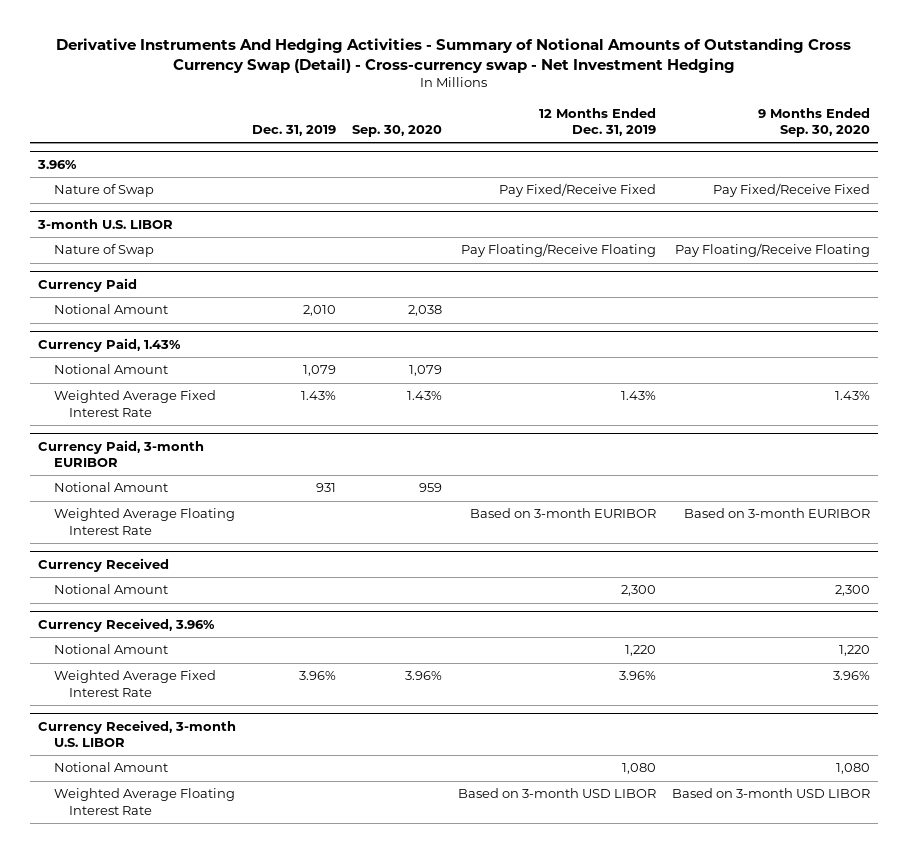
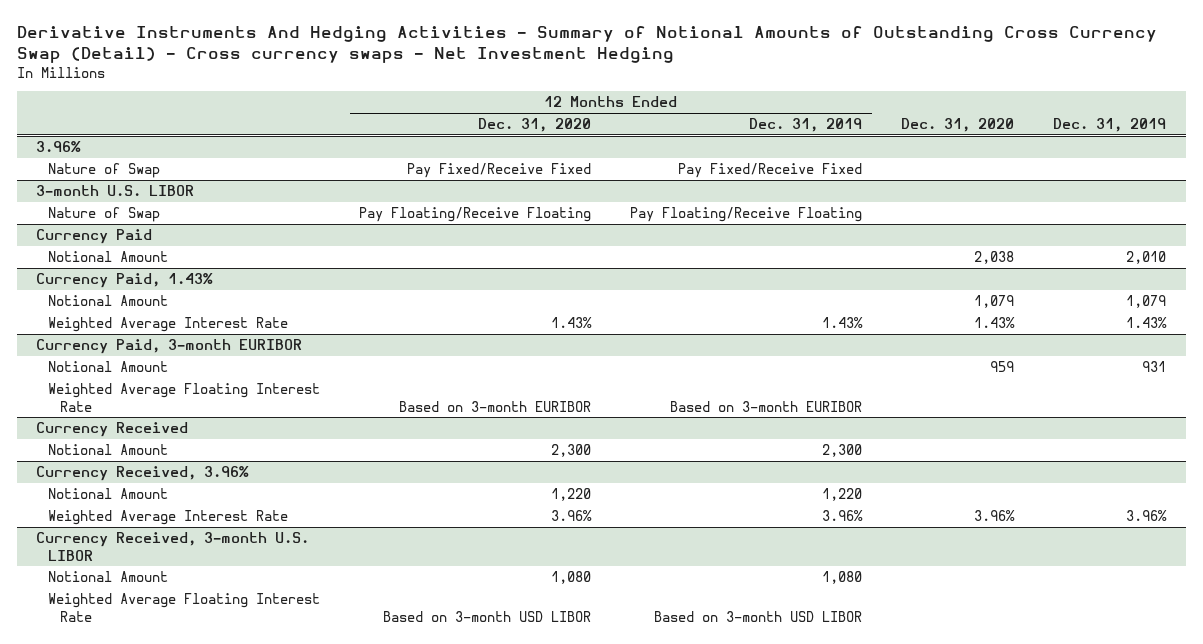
[55,37,851,73] Derivative Instruments And Hedging Activities - Summary of Notional Amounts of Outstanding Cross Currency Swap (Detail) - Cross-currency swap - Net Investment Hedging -> [16,26,1157,64] Derivative Instruments And Hedging Activities - Summary of Notional Amounts of Outstanding Cross Currency Swap (Detail) - Cross currency swaps - Net Investment Hedging
[351,124,442,137] Sep. 30, 2020 -> none
[758,107,871,137] 9 Months Ended Sep. 30, 2020 -> none
none -> [478,118,592,133] Dec. 31, 2020
none -> [901,118,1015,133] Dec. 31, 2020
[53,390,216,417] Weighted Average Fixed Interest Rate -> [48,317,289,333] Weighted Average Interest Rate
[53,670,216,697] Weighted Average Fixed Interest Rate -> [48,510,289,526] Weighted Average Interest Rate

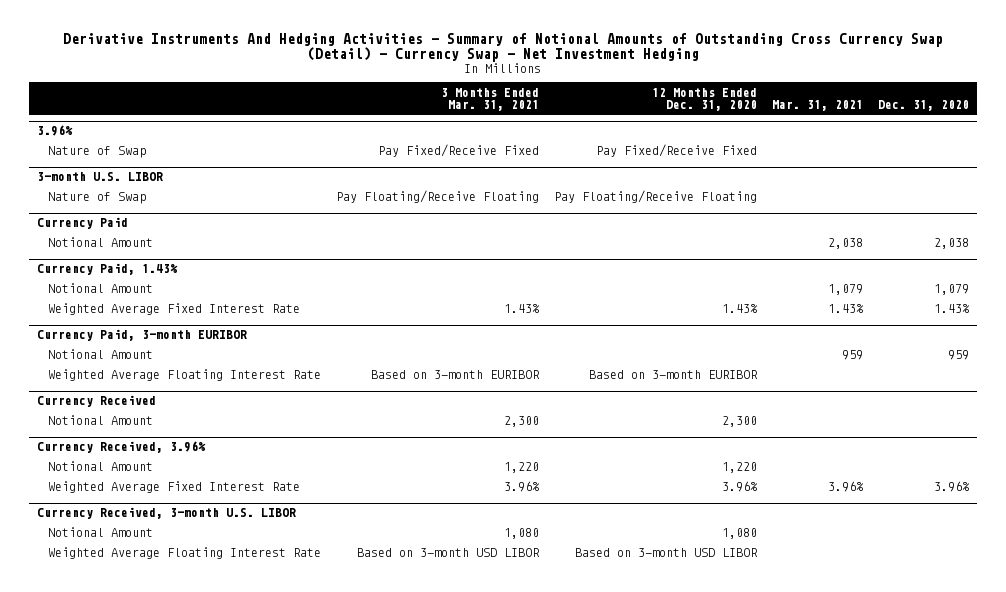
[16,26,1157,64] Derivative Instruments And Hedging Activities - Summary of Notional Amounts of Outstanding Cross Currency Swap (Detail) - Cross currency swaps - Net Investment Hedging -> [63,33,944,63] Derivative Instruments And Hedging Activities - Summary of Notional Amounts of Outstanding Cross Currency Swap (Detail) - Currency Swap - Net Investment Hedging
[749,118,863,133] Dec. 31, 2019 -> none
[1053,118,1167,133] Dec. 31, 2019 -> none
none -> [440,87,539,111] 3 Months Ended Mar. 31, 2021
none -> [772,99,864,111] Mar. 31, 2021
[48,317,289,333] Weighted Average Interest Rate -> [47,303,300,316] Weighted Average Fixed Interest Rate
[48,510,289,526] Weighted Average Interest Rate -> [47,481,300,494] Weighted Average Fixed Interest Rate

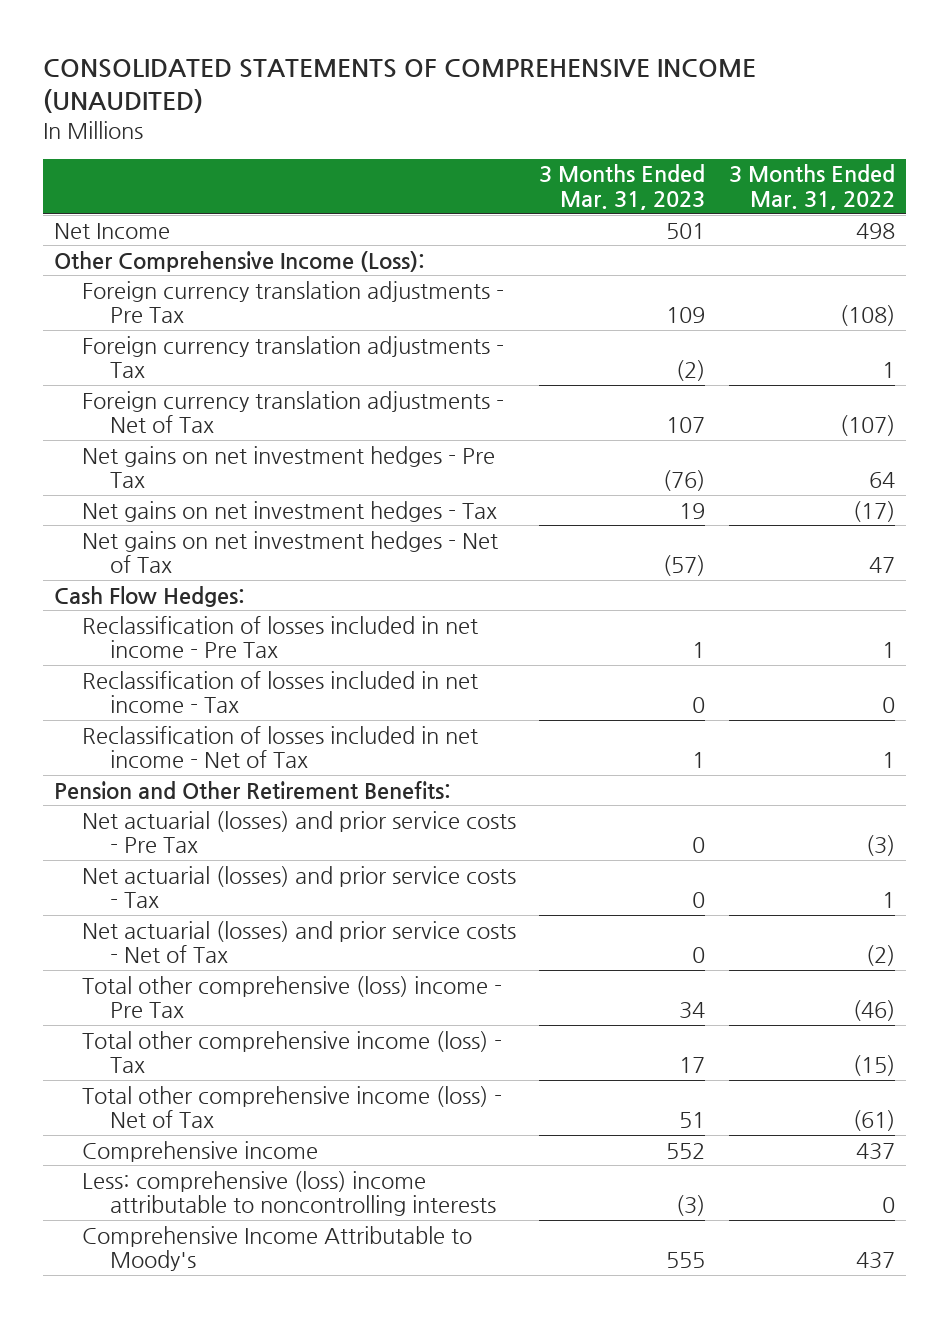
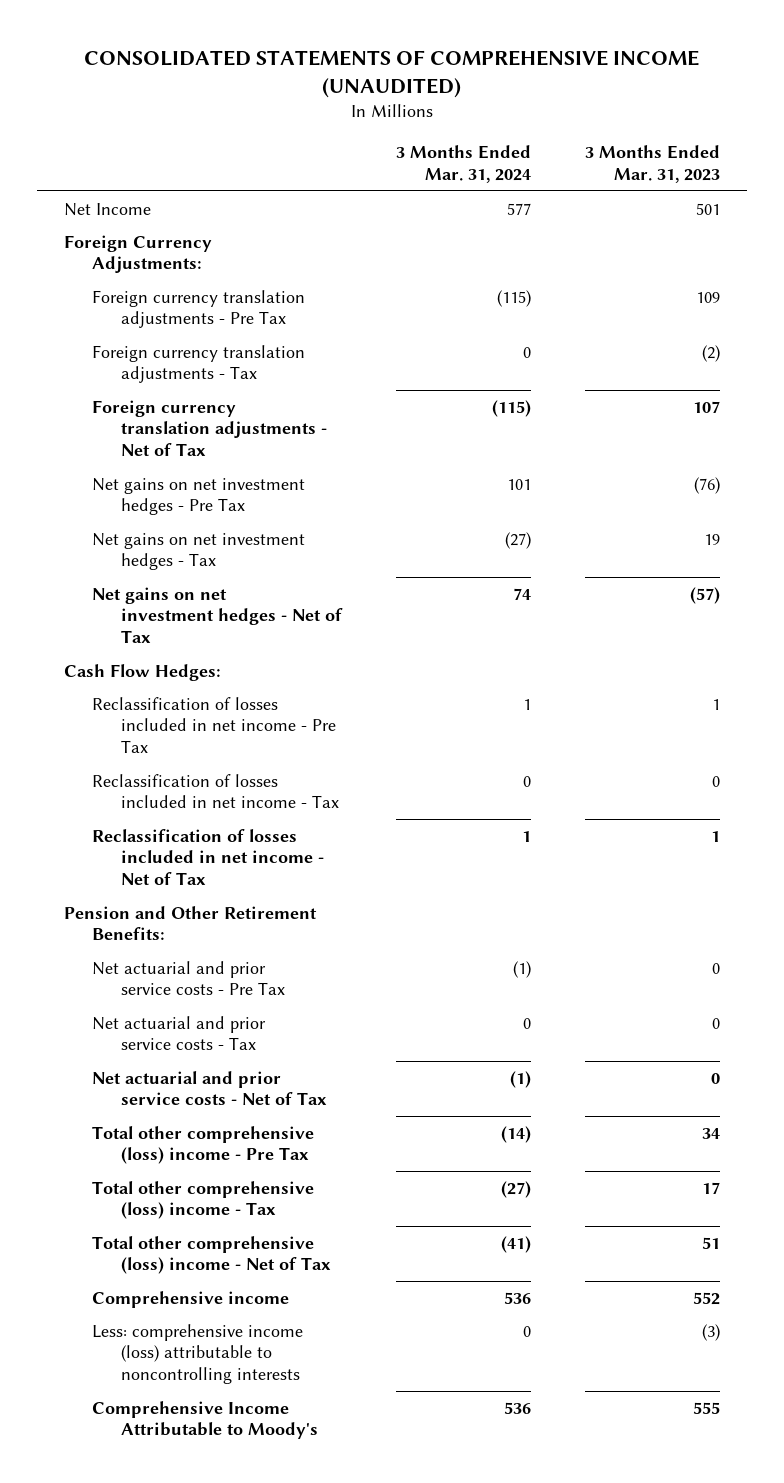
[728,164,895,211] 3 Months Ended Mar. 31, 2022 -> none
none -> [396,145,532,183] 3 Months Ended Mar. 31, 2024
[54,250,426,272] Other Comprehensive Income (Loss): -> none
none -> [63,234,212,274] Foreign Currency Adjustments:
[82,810,517,854] Net actuarial (losses) and prior service costs - Pre Tax -> [92,960,286,996] Net actuarial and prior service costs - Pre Tax
[82,865,517,909] Net actuarial (losses) and prior service costs - Tax -> [92,1015,267,1051] Net actuarial and prior service costs - Tax
[82,920,517,964] Net actuarial (losses) and prior service costs - Net of Tax -> [92,1070,328,1106] Net actuarial and prior service costs - Net of Tax
[82,1030,503,1074] Total other comprehensive income (loss) - Tax -> [92,1180,315,1220] Total other comprehensive (loss) income - Tax
[82,1085,503,1129] Total other comprehensive income (loss) - Net of Tax -> [92,1235,332,1275] Total other comprehensive (loss) income - Net of Tax
[82,1170,497,1217] Less: comprehensive (loss) income attributable to noncontrolling interests -> [92,1323,304,1384] Less: comprehensive income (loss) attributable to noncontrolling interests

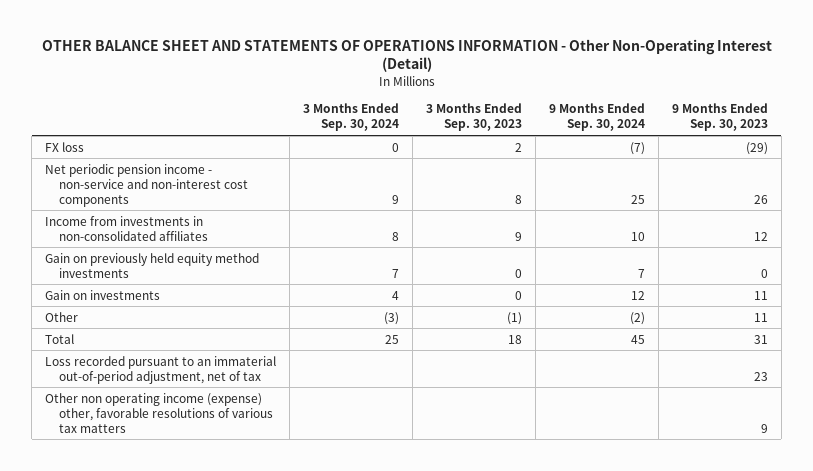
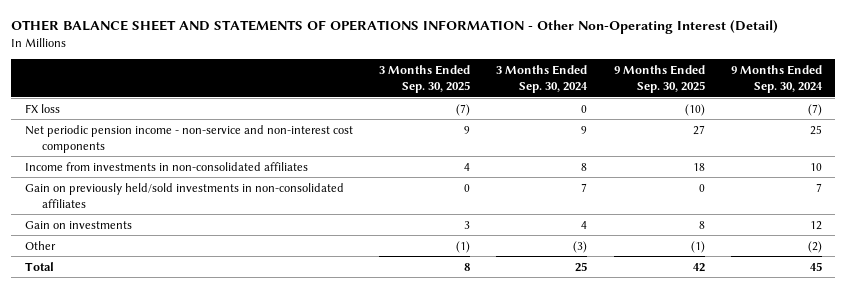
[426,103,523,132] 3 Months Ended Sep. 30, 2023 -> none
[672,103,769,132] 9 Months Ended Sep. 30, 2023 -> none
none -> [378,65,470,93] 3 Months Ended Sep. 30, 2025
none -> [613,65,705,93] 9 Months Ended Sep. 30, 2025
[45,252,260,278] Gain on previously held equity method investments -> [24,182,344,208] Gain on previously held/sold investments in non-consolidated affiliates
[45,355,277,384] Loss recorded pursuant to an immaterial out-of-period adjustment, net of tax -> none
[45,392,273,433] Other non operating income (expense) other, favorable resolutions of various tax matters -> none

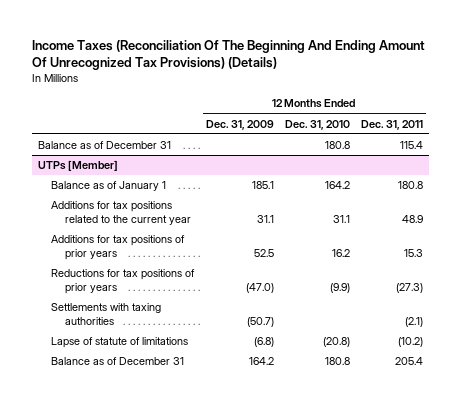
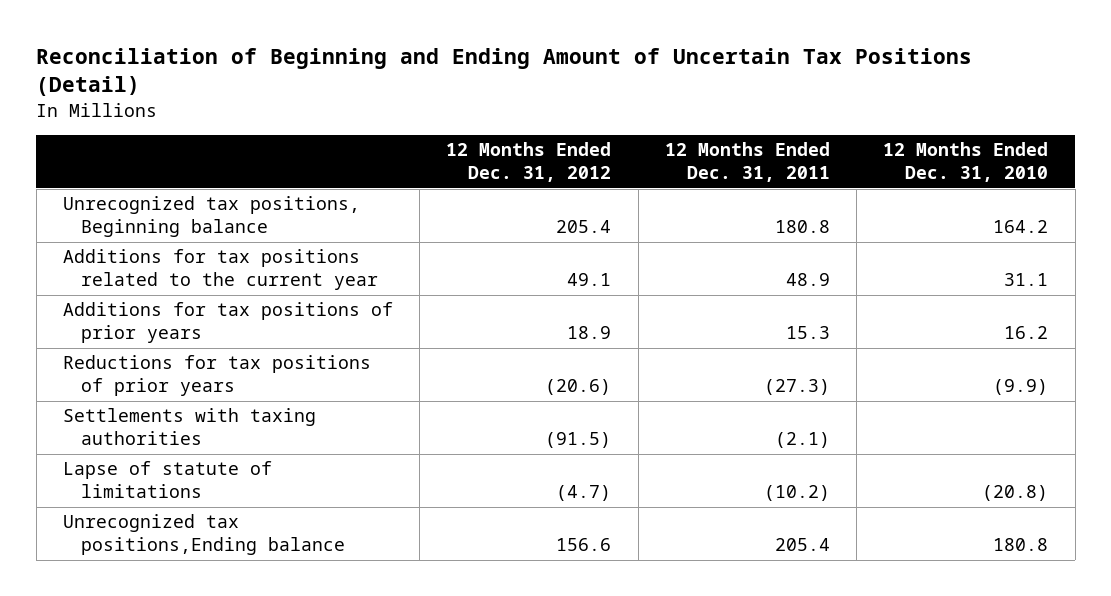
[32,39,426,70] Income Taxes (Reconciliation Of The Beginning And Ending Amount Of Unrecognized Tax Provisions) (Details) -> [36,48,973,97] Reconciliation of Beginning and Ending Amount of Uncertain Tax Positions (Detail)
[205,119,274,130] Dec. 31, 2009 -> none
none -> [446,142,612,183] 12 Months Ended Dec. 31, 2012
[37,141,171,150] Balance as of December 31 -> none
[37,160,118,172] UTPs [Member] -> none
[51,181,167,192] Balance as of January 1 -> [62,196,360,238] Unrecognized tax positions, Beginning balance
[51,357,185,366] Balance as of December 31 -> [62,514,346,556] Unrecognized tax positions,Ending balance

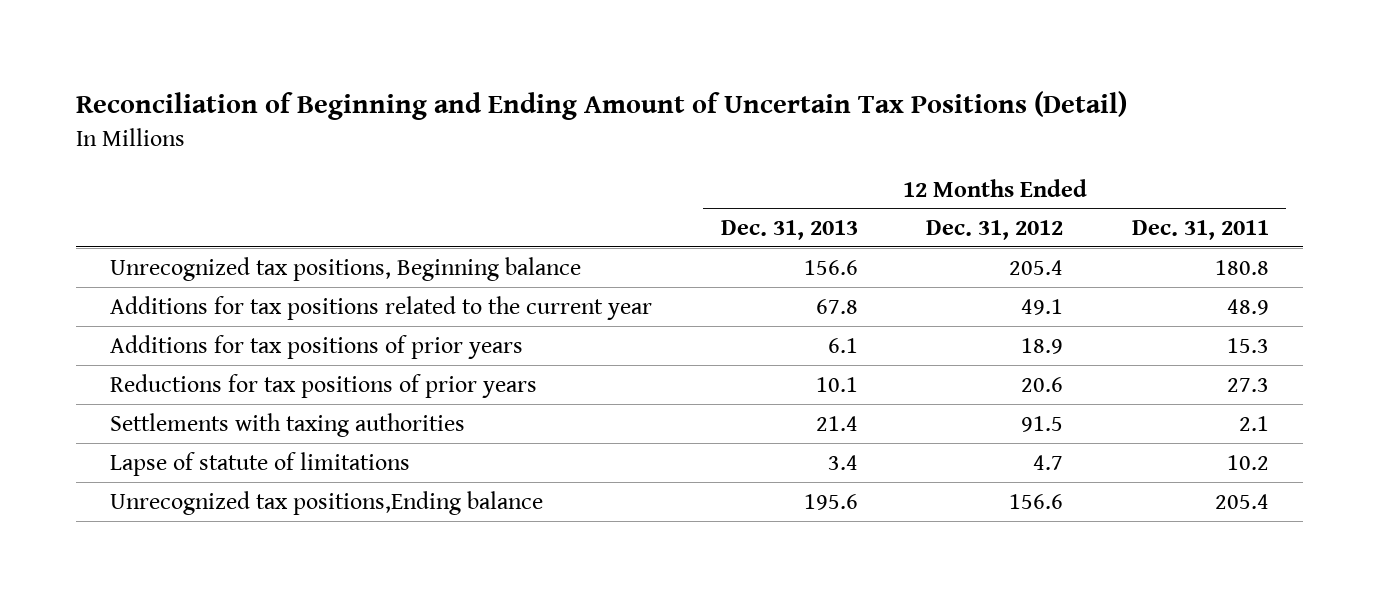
[883,142,1049,183] 12 Months Ended Dec. 31, 2010 -> none
none -> [720,220,858,241] Dec. 31, 2013
[545,379,612,396] (20.6) -> [1021,376,1064,392] 20.6
[763,379,830,396] (27.3) -> [1226,377,1269,392] 27.3
[545,432,612,449] (91.5) -> [1021,415,1064,432] 91.5
[774,432,830,449] (2.1) -> [1238,415,1269,431] 2.1
[556,485,612,502] (4.7) -> [1033,454,1064,470] 4.7
[763,485,830,502] (10.2) -> [1226,454,1269,470] 10.2

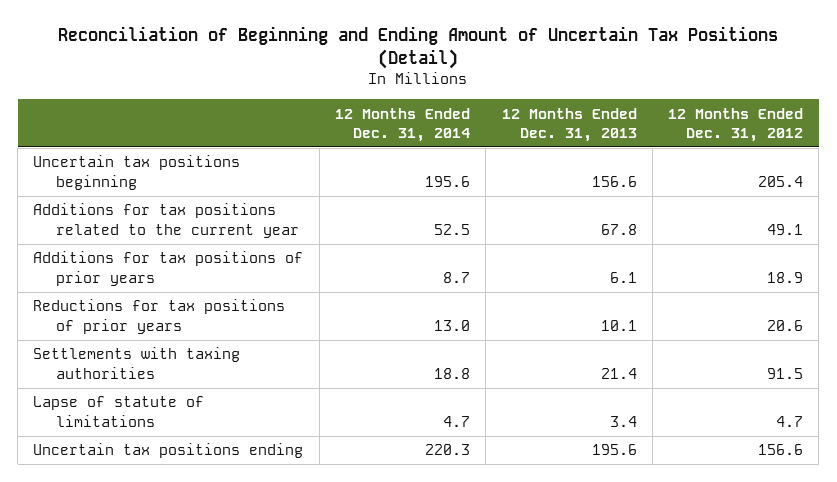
[1131,220,1269,241] Dec. 31, 2011 -> none
none -> [335,107,471,143] 12 Months Ended Dec. 31, 2014
[109,256,581,281] Unrecognized tax positions, Beginning balance -> [33,155,241,190] Uncertain tax positions beginning
[109,490,543,515] Unrecognized tax positions,Ending balance -> [33,443,304,459] Uncertain tax positions ending

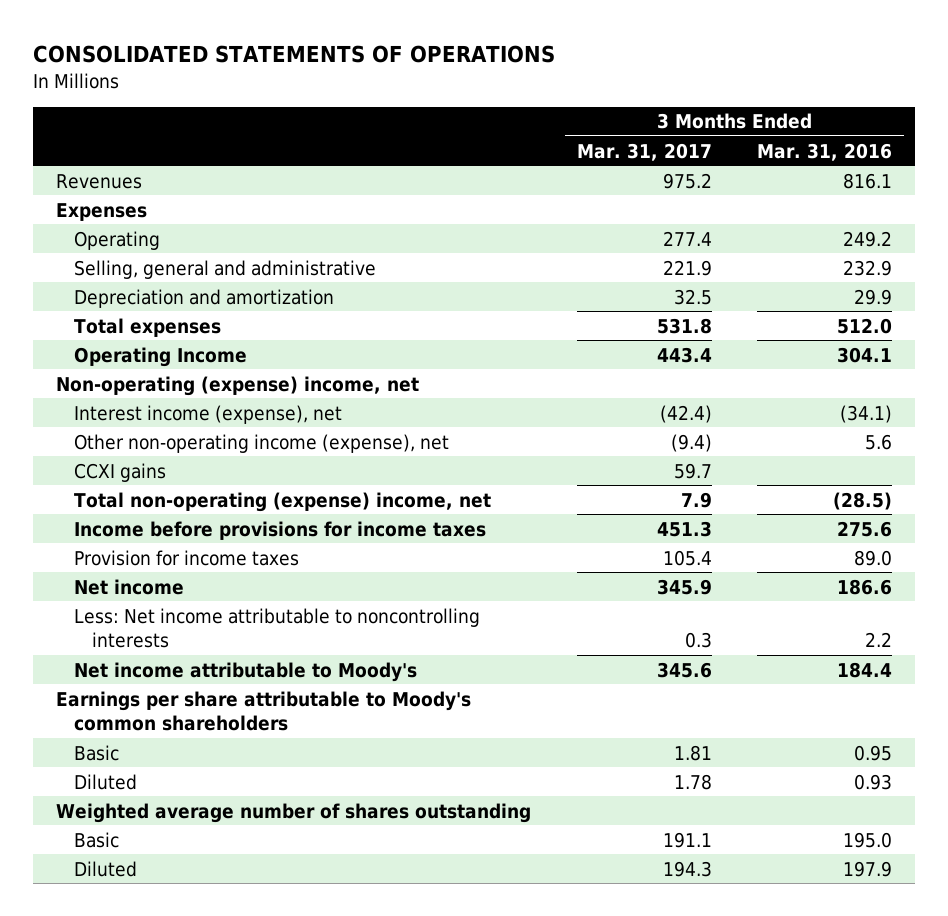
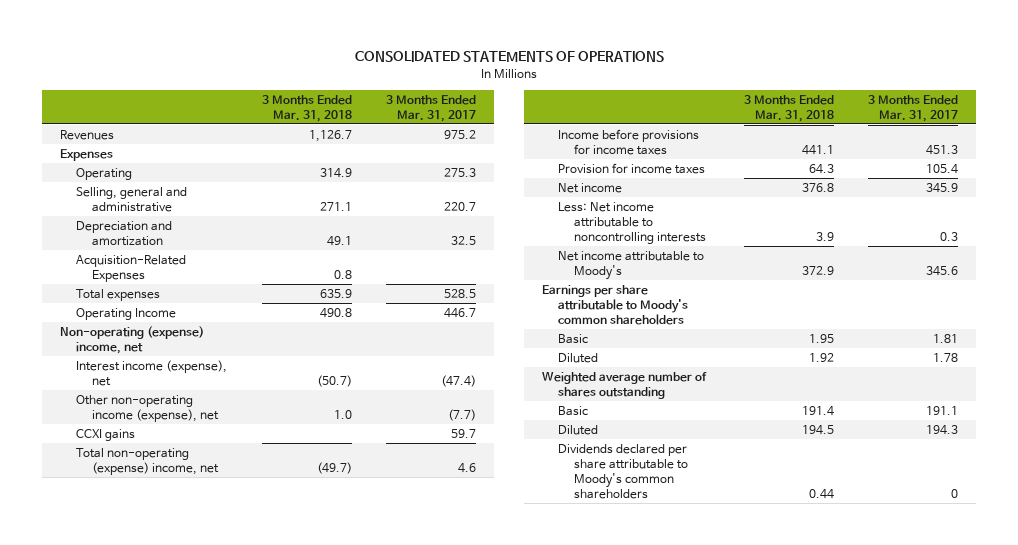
[757,142,893,161] Mar. 31, 2016 -> none
none -> [261,94,352,122] 3 Months Ended Mar. 31, 2018
[662,230,712,246] 277.4 -> [444,168,477,178] 275.3
[662,259,712,276] 221.9 -> [444,201,477,211] 220.7
none -> [75,255,186,282] Acquisition-Related Expenses
[656,317,712,334] 531.8 -> [444,289,477,299] 528.5
[656,346,712,363] 443.4 -> [444,308,477,319] 446.7
[659,404,712,423] (42.4) -> [441,374,477,387] (47.4)
[670,433,712,452] (9.4) -> [448,408,477,421] (7.7)
[680,491,712,508] 7.9 -> [458,462,477,473] 4.6
none -> [557,444,688,499] Dividends declared per share attributable to Moody's common shareholders

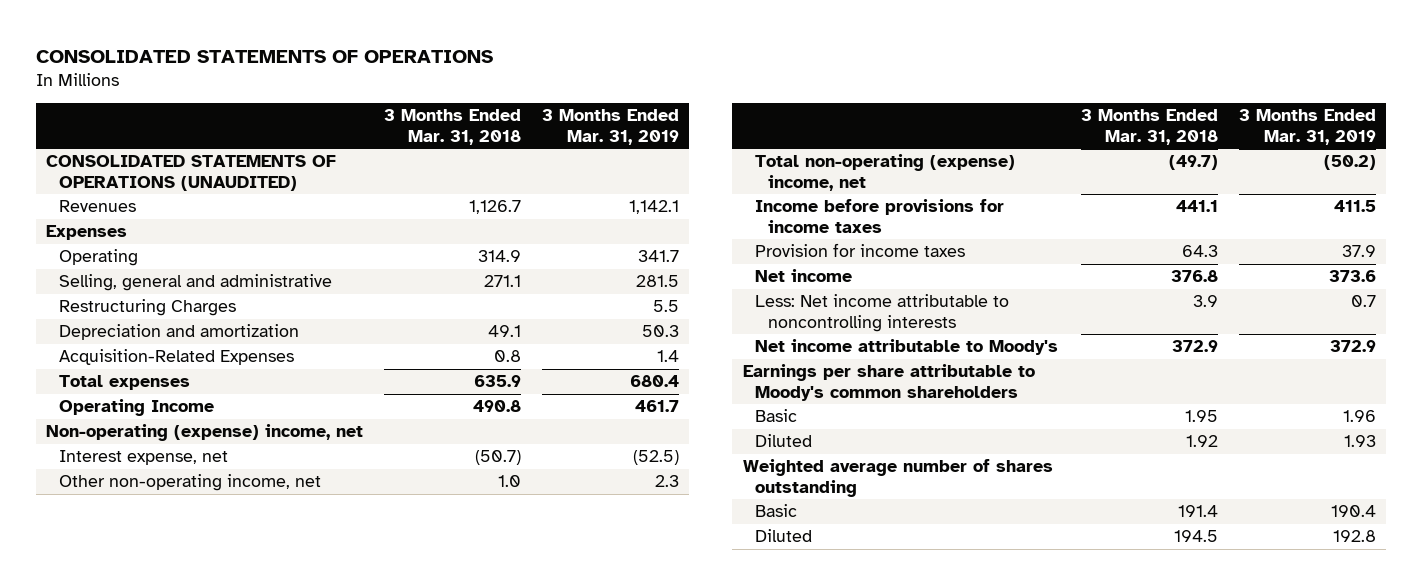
[386,94,477,122] 3 Months Ended Mar. 31, 2017 -> none
none -> [541,109,679,145] 3 Months Ended Mar. 31, 2019
none -> [46,155,337,191] CONSOLIDATED STATEMENTS OF OPERATIONS (UNAUDITED)
none -> [58,299,236,317] Restructuring Charges
[75,429,135,442] CCXI gains -> none
[75,360,227,386] Interest income (expense), net -> [58,450,228,466] Interest expense, net
[75,395,220,422] Other non-operating income (expense), net -> [58,474,321,492] Other non-operating income, net
[557,444,688,499] Dividends declared per share attributable to Moody's common shareholders -> none

